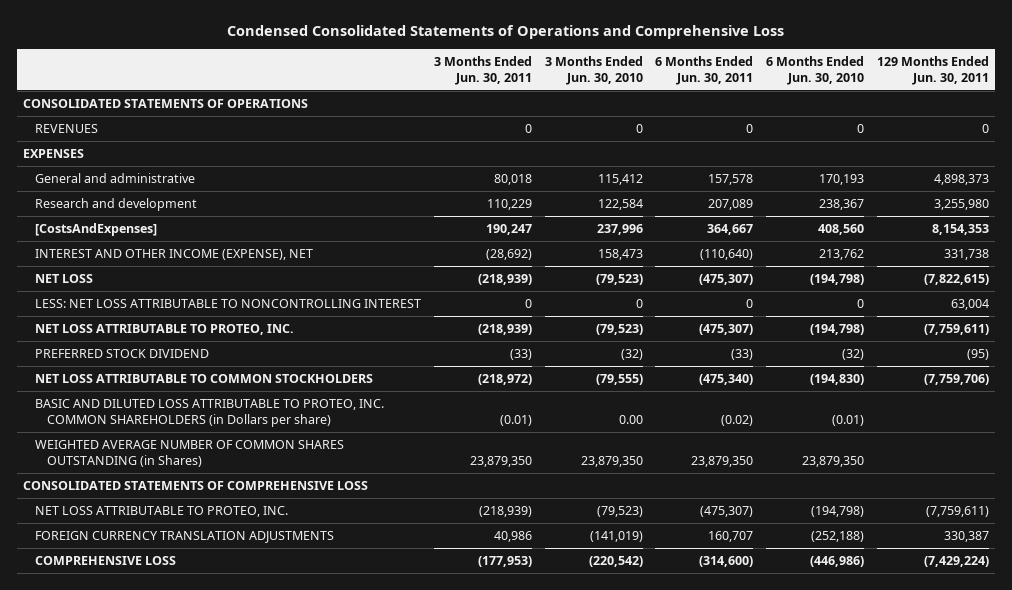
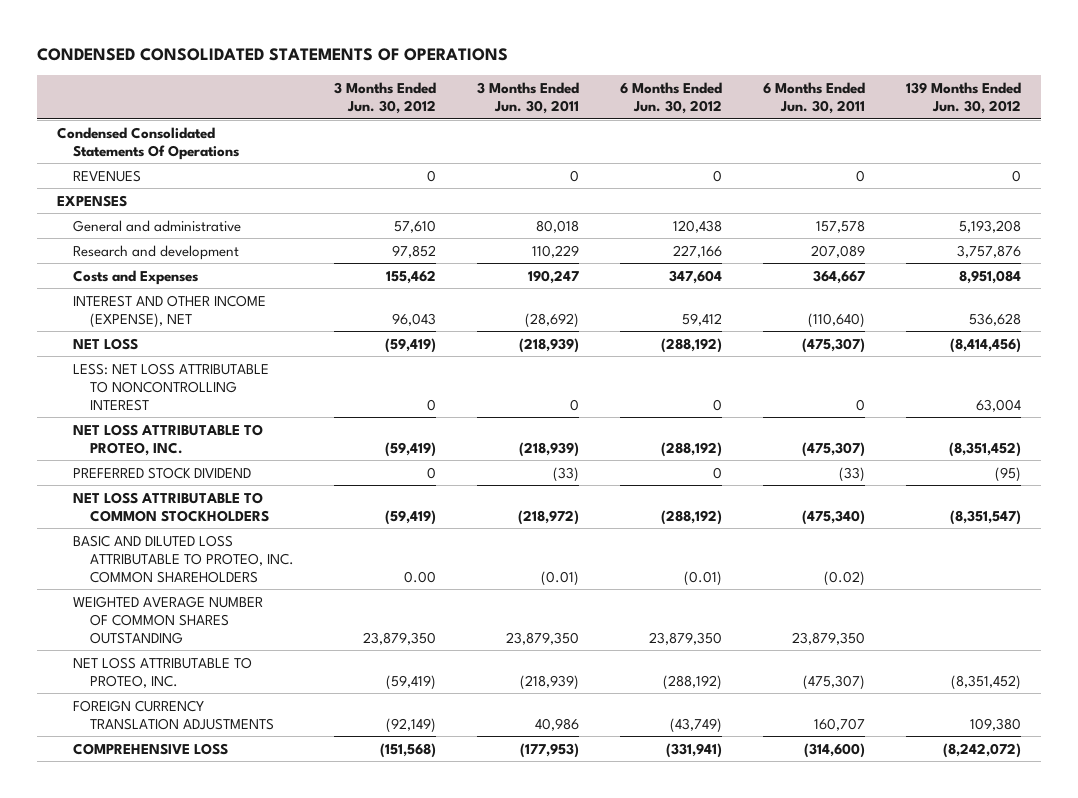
[227,25,785,40] Condensed Consolidated Statements of Operations and Comprehensive Loss -> [36,48,508,62] CONDENSED CONSOLIDATED STATEMENTS OF OPERATIONS
[544,55,643,85] 3 Months Ended Jun. 30, 2010 -> none
[766,55,865,85] 6 Months Ended Jun. 30, 2010 -> none
[876,55,989,85] 129 Months Ended Jun. 30, 2011 -> none
none -> [334,81,437,114] 3 Months Ended Jun. 30, 2012
none -> [620,81,723,114] 6 Months Ended Jun. 30, 2012
none -> [905,81,1021,114] 139 Months Ended Jun. 30, 2012
[23,99,309,109] CONSOLIDATED STATEMENTS OF OPERATIONS -> [57,126,240,160] Condensed Consolidated Statements Of Operations
[34,223,157,237] [CostsAndExpenses] -> [73,269,199,285] Costs and Expenses
[23,481,369,491] CONSOLIDATED STATEMENTS OF COMPREHENSIVE LOSS -> none
[34,399,384,428] BASIC AND DILUTED LOSS ATTRIBUTABLE TO PROTEO, INC. COMMON SHAREHOLDERS (in Dollars per share) -> [73,534,294,583] BASIC AND DILUTED LOSS ATTRIBUTABLE TO PROTEO, INC. COMMON SHAREHOLDERS
[34,440,344,468] WEIGHTED AVERAGE NUMBER OF COMMON SHARES OUTSTANDING (in Shares) -> [73,595,264,644] WEIGHTED AVERAGE NUMBER OF COMMON SHARES OUTSTANDING

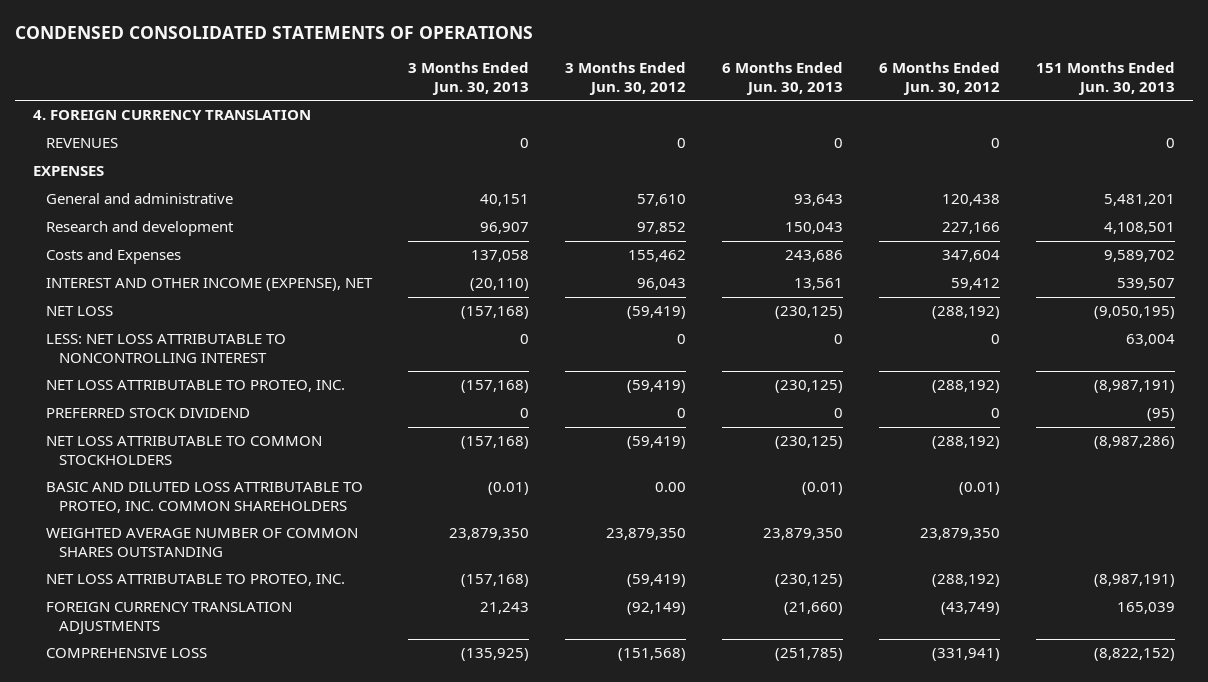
[477,81,580,114] 3 Months Ended Jun. 30, 2011 -> none
[763,81,866,114] 6 Months Ended Jun. 30, 2011 -> none
[905,81,1021,114] 139 Months Ended Jun. 30, 2012 -> none
none -> [407,62,529,95] 3 Months Ended Jun. 30, 2013
none -> [722,62,844,95] 6 Months Ended Jun. 30, 2013
none -> [1036,62,1176,95] 151 Months Ended Jun. 30, 2013
[57,126,240,160] Condensed Consolidated Statements Of Operations -> [33,110,312,121] 4. FOREIGN CURRENCY TRANSLATION

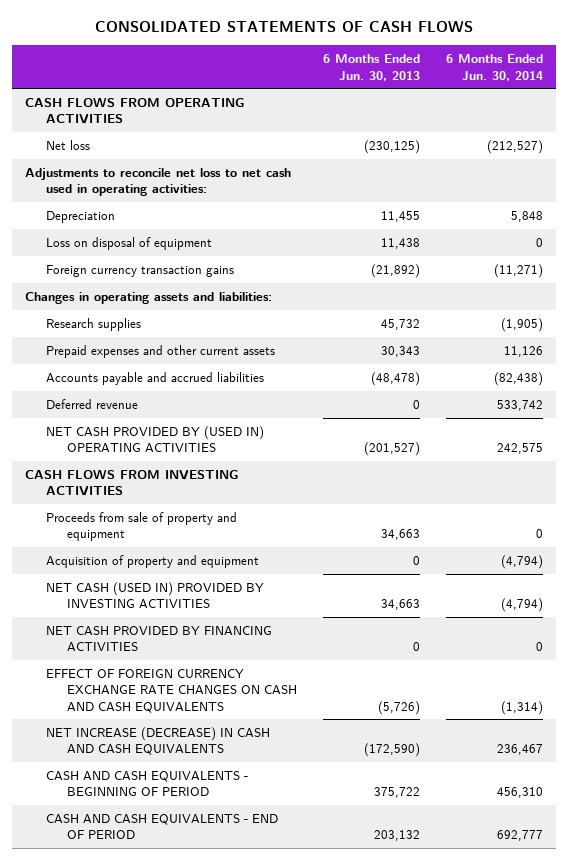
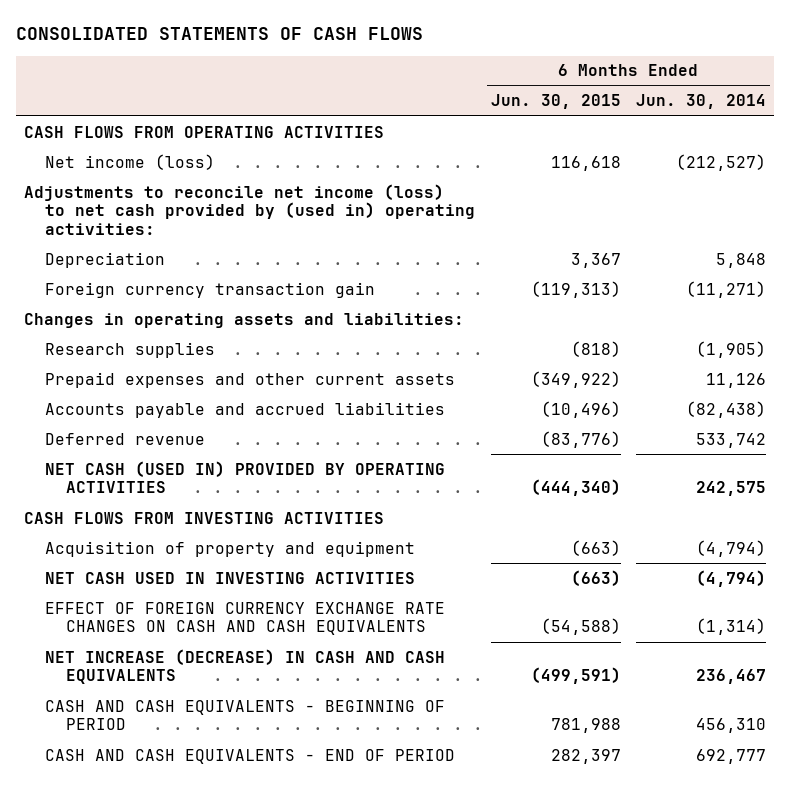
[322,54,420,81] 6 Months Ended Jun. 30, 2013 -> none
none -> [490,94,621,110] Jun. 30, 2015
[45,139,90,150] Net loss -> [44,153,215,170] Net income (loss)
[25,167,292,197] Adjustments to reconcile net loss to net cash used in operating activities: -> [23,183,475,235] Adjustments to reconcile net income (loss) to net cash provided by (used in) operating activities:
[45,236,212,250] Loss on disposal of equipment -> none
[45,264,234,277] Foreign currency transaction gains -> [44,281,375,298] Foreign currency transaction gain
[45,425,264,453] NET CASH PROVIDED BY (USED IN) OPERATING ACTIVITIES -> [44,460,445,494] NET CASH (USED IN) PROVIDED BY OPERATING ACTIVITIES
[45,511,237,542] Proceeds from sale of property and equipment -> none
[45,625,272,652] NET CASH PROVIDED BY FINANCING ACTIVITIES -> none
[45,581,264,609] NET CASH (USED IN) PROVIDED BY INVESTING ACTIVITIES -> [44,571,415,584] NET CASH USED IN INVESTING ACTIVITIES

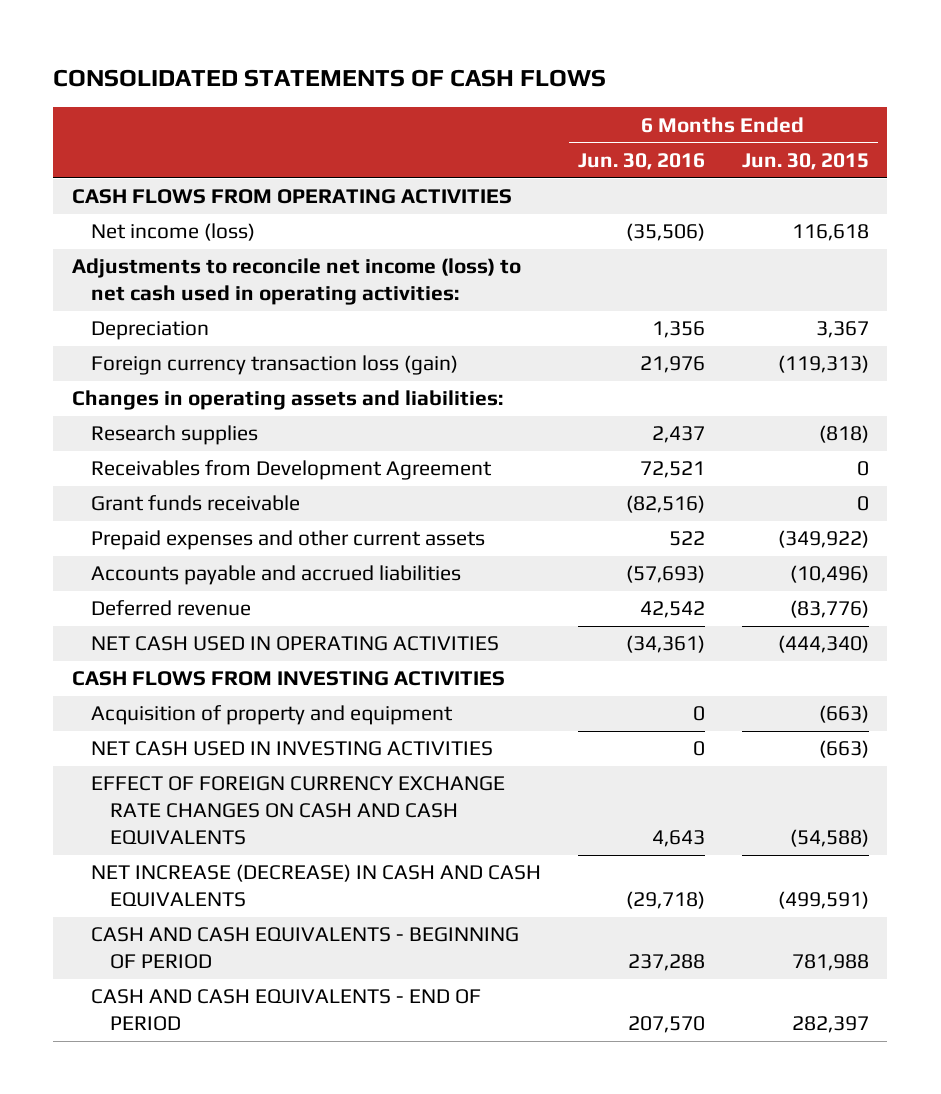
[636,94,767,110] Jun. 30, 2014 -> none
none -> [577,153,705,171] Jun. 30, 2016
[23,183,475,235] Adjustments to reconcile net income (loss) to net cash provided by (used in) operating activities: -> [71,258,521,306] Adjustments to reconcile net income (loss) to net cash used in operating activities:
[44,281,375,298] Foreign currency transaction gain -> [90,355,458,376] Foreign currency transaction loss (gain)
none -> [90,460,492,481] Receivables from Development Agreement
none -> [90,495,300,512] Grant funds receivable
[44,460,445,494] NET CASH (USED IN) PROVIDED BY OPERATING ACTIVITIES -> [90,636,499,652] NET CASH USED IN OPERATING ACTIVITIES

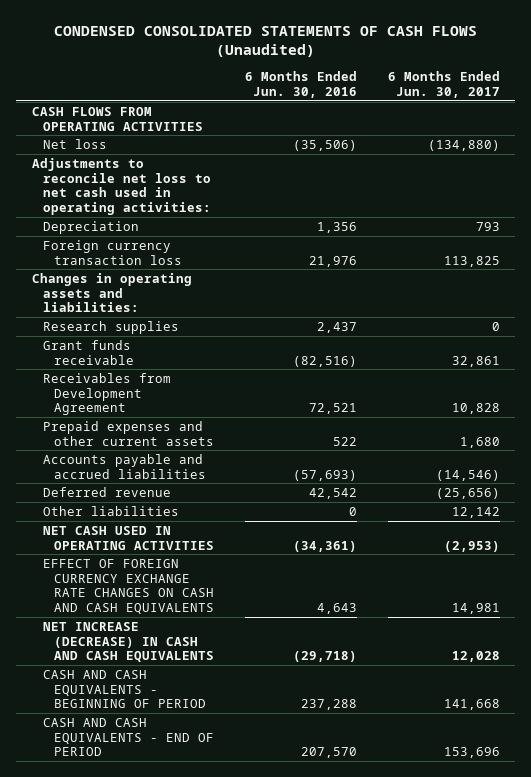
[53,69,607,88] CONSOLIDATED STATEMENTS OF CASH FLOWS -> [53,25,477,58] CONDENSED CONSOLIDATED STATEMENTS OF CASH FLOWS (Unaudited)
[741,153,869,171] Jun. 30, 2015 -> none
none -> [387,71,500,99] 6 Months Ended Jun. 30, 2017
[90,223,255,242] Net income (loss) -> [42,138,107,149] Net loss
[71,258,521,306] Adjustments to reconcile net income (loss) to net cash used in operating activities: -> [31,157,211,215] Adjustments to reconcile net loss to net cash used in operating activities:
[90,355,458,376] Foreign currency transaction loss (gain) -> [42,239,183,265] Foreign currency transaction loss
[90,460,492,481] Receivables from Development Agreement -> [42,372,171,416] Receivables from Development Agreement
none -> [42,505,179,516] Other liabilities
[71,671,505,687] CASH FLOWS FROM INVESTING ACTIVITIES -> none
[90,705,453,726] Acquisition of property and equipment -> none
[90,741,493,757] NET CASH USED IN INVESTING ACTIVITIES -> none

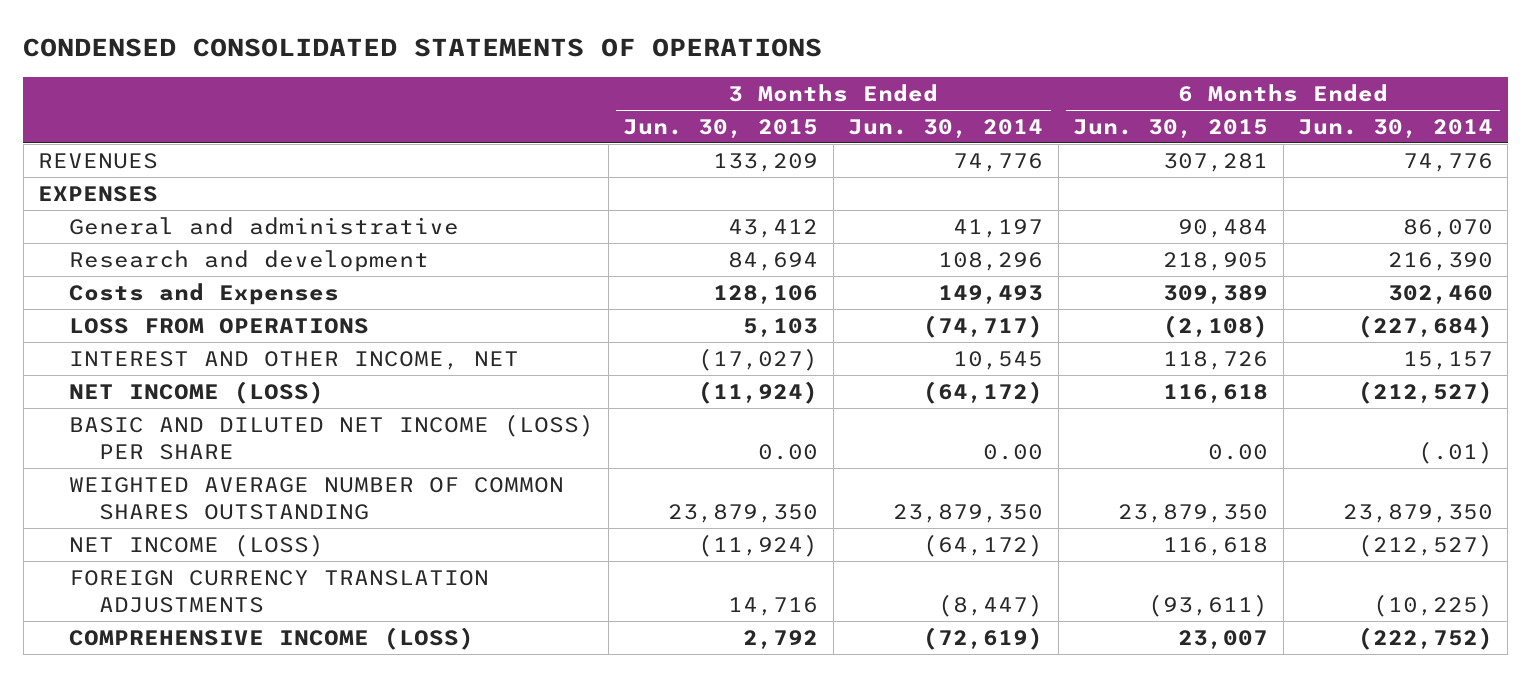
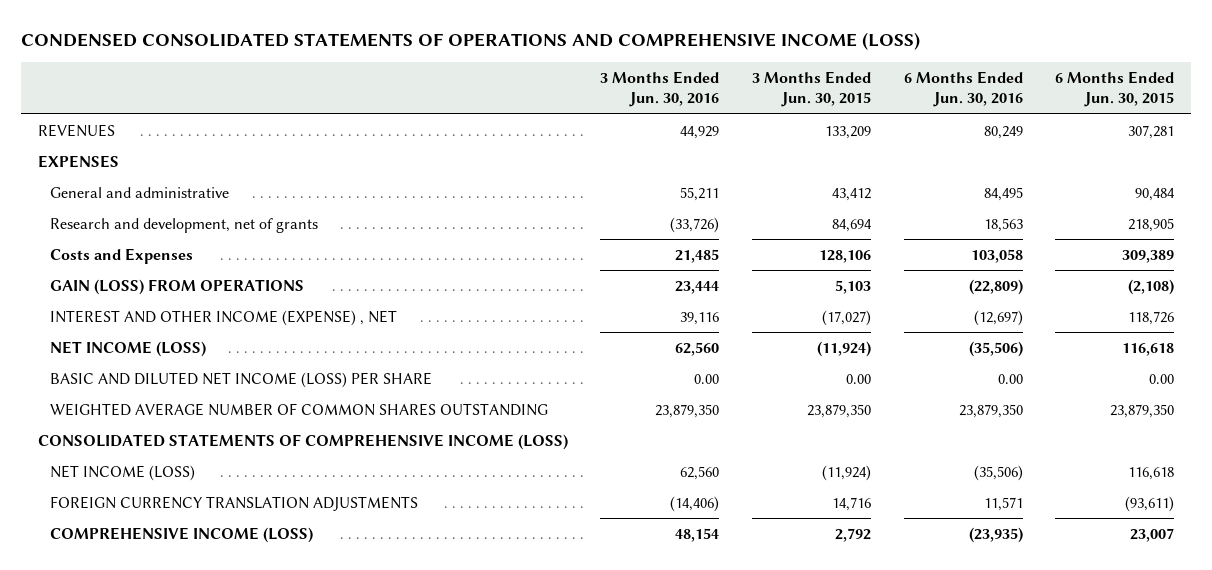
[23,38,823,58] CONDENSED CONSOLIDATED STATEMENTS OF OPERATIONS -> [21,31,921,50] CONDENSED CONSOLIDATED STATEMENTS OF OPERATIONS AND COMPREHENSIVE INCOME (LOSS)
[848,118,1044,138] Jun. 30, 2014 -> none
[1297,118,1493,138] Jun. 30, 2014 -> none
none -> [600,70,720,108] 3 Months Ended Jun. 30, 2016
none -> [903,70,1023,108] 6 Months Ended Jun. 30, 2016
[68,249,429,272] Research and development -> [50,217,319,233] Research and development, net of grants
[68,317,369,334] LOSS FROM OPERATIONS -> [50,278,305,295] GAIN (LOSS) FROM OPERATIONS
[68,350,519,370] INTEREST AND OTHER INCOME, NET -> [50,309,398,326] INTEREST AND OTHER INCOME (EXPENSE) , NET
none -> [37,433,568,450] CONSOLIDATED STATEMENTS OF COMPREHENSIVE INCOME (LOSS)

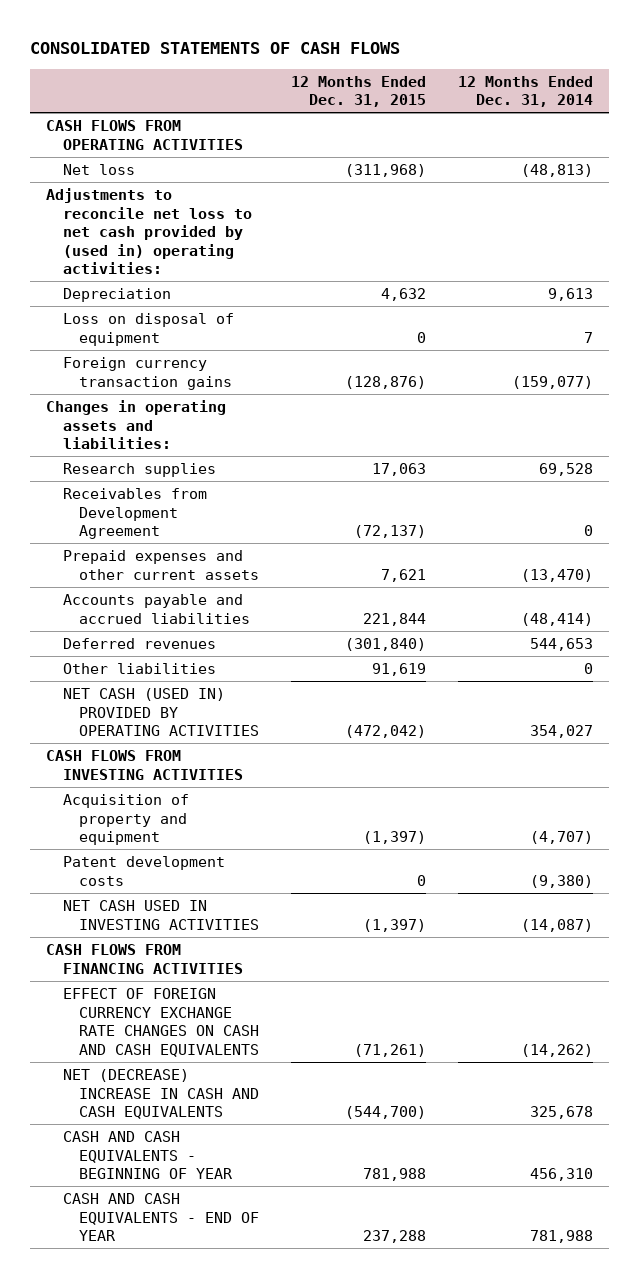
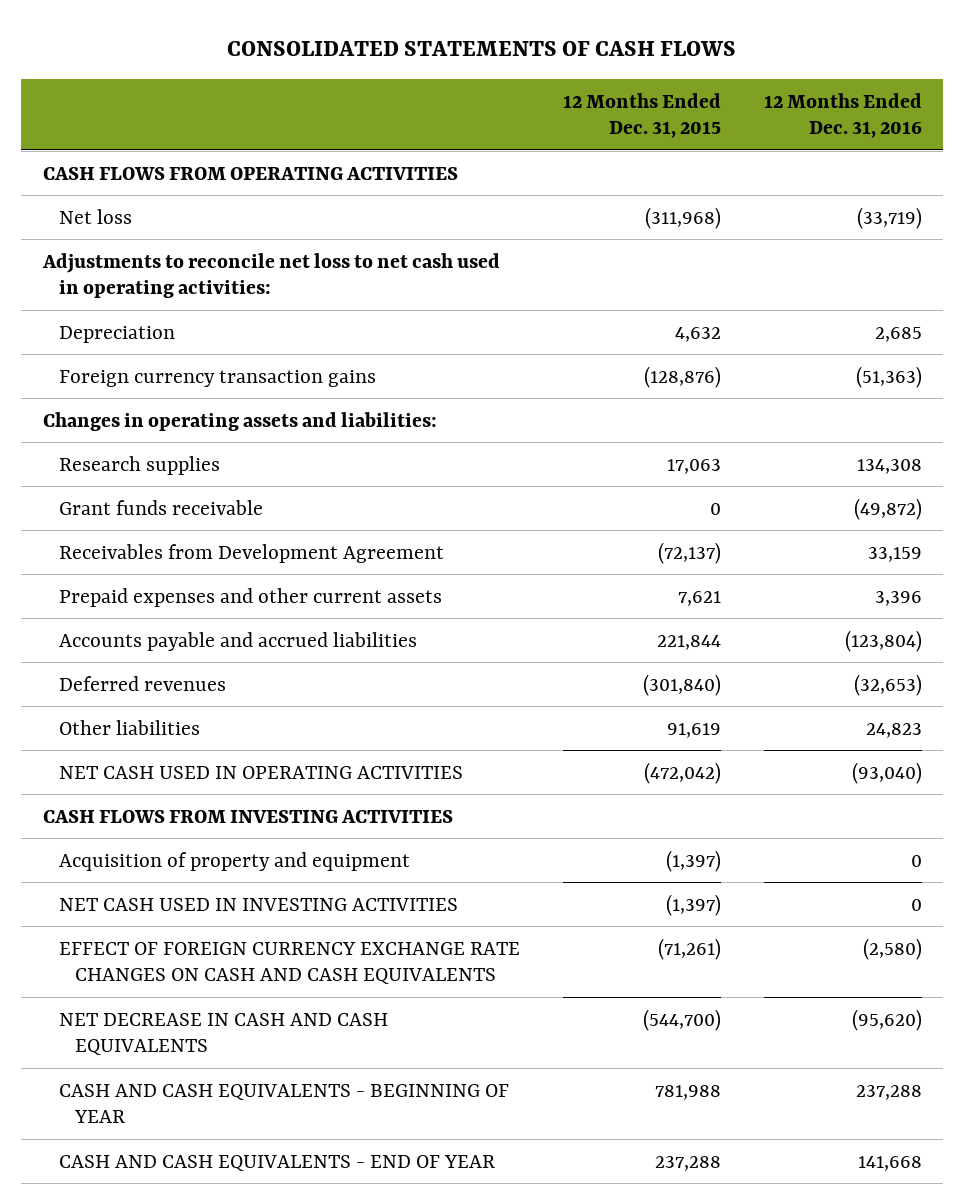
[458,75,594,108] 12 Months Ended Dec. 31, 2014 -> none
none -> [763,92,922,139] 12 Months Ended Dec. 31, 2016
[46,188,252,275] Adjustments to reconcile net loss to net cash provided by (used in) operating activities: -> [41,252,500,299] Adjustments to reconcile net loss to net cash used in operating activities:
[62,313,234,346] Loss on disposal of equipment -> none
none -> [58,499,263,515] Grant funds receivable
[62,688,259,737] NET CASH (USED IN) PROVIDED BY OPERATING ACTIVITIES -> [58,765,463,779] NET CASH USED IN OPERATING ACTIVITIES
[62,856,225,886] Patent development costs -> none
[46,944,243,974] CASH FLOWS FROM FINANCING ACTIVITIES -> none
[62,1069,259,1120] NET (DECREASE) INCREASE IN CASH AND CASH EQUIVALENTS -> [58,1012,388,1056] NET DECREASE IN CASH AND CASH EQUIVALENTS

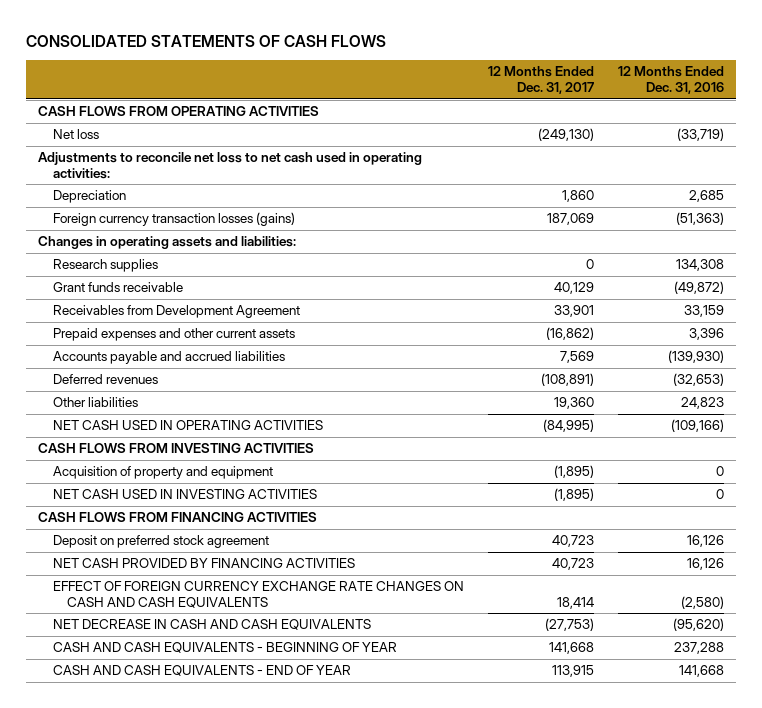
[562,92,721,139] 12 Months Ended Dec. 31, 2015 -> none
none -> [487,66,594,95] 12 Months Ended Dec. 31, 2017
[58,369,376,387] Foreign currency transaction gains -> [52,212,295,227] Foreign currency transaction losses (gains)
[844,629,922,652] (123,804) -> [668,350,725,364] (139,930)
[851,761,922,784] (93,040) -> [671,419,725,433] (109,166)
none -> [38,512,318,523] CASH FLOWS FROM FINANCING ACTIVITIES
none -> [52,535,269,549] Deposit on preferred stock agreement
none -> [52,558,355,569] NET CASH PROVIDED BY FINANCING ACTIVITIES

